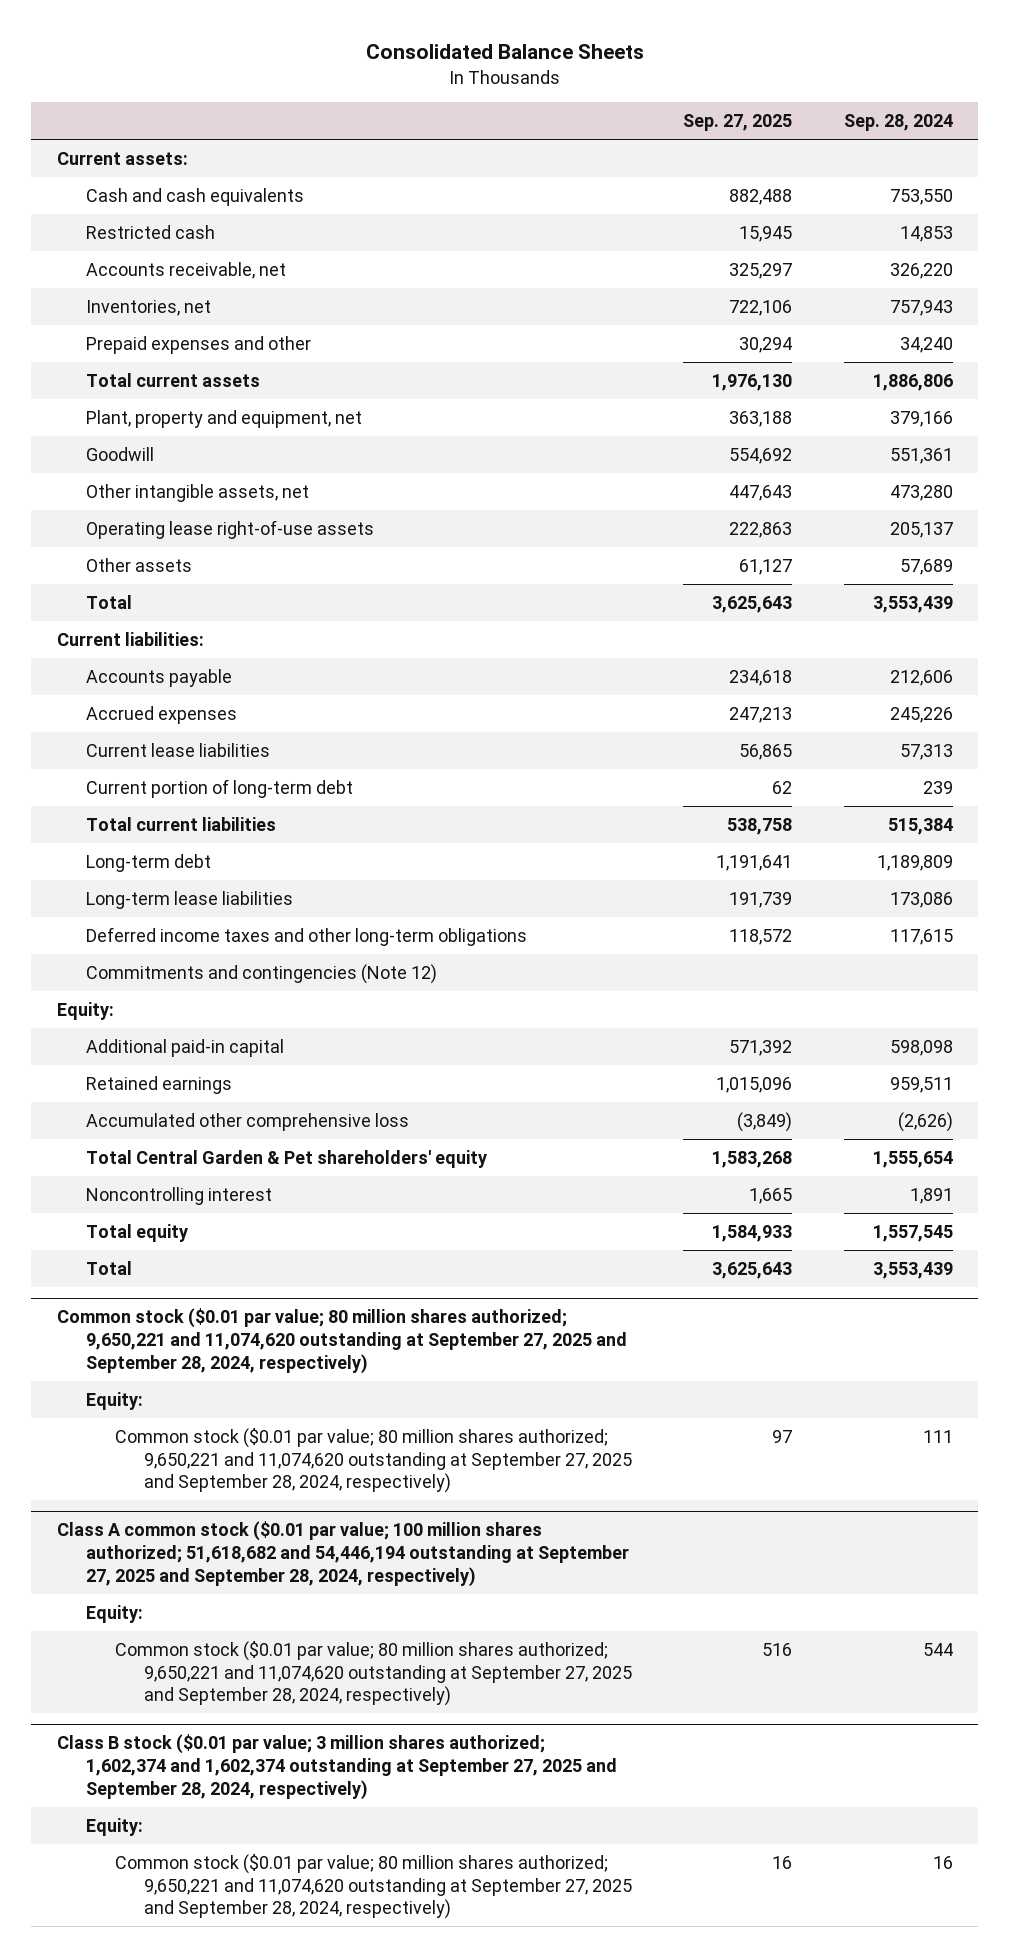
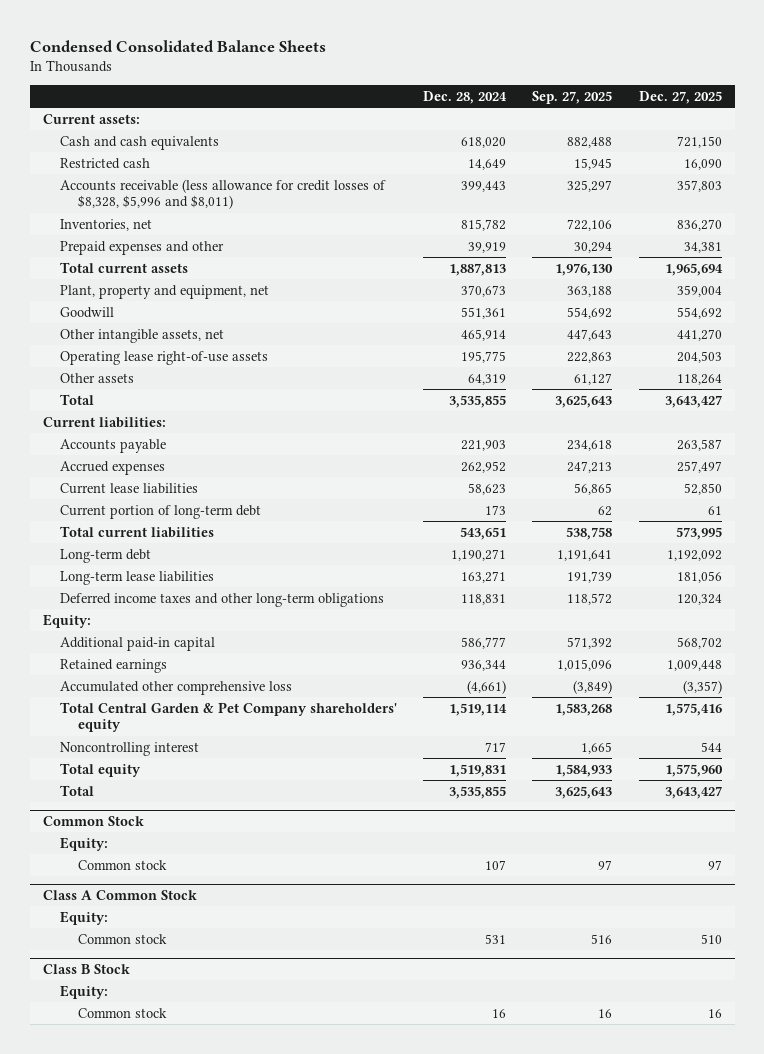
[365,44,644,60] Consolidated Balance Sheets -> [29,39,326,52] Condensed Consolidated Balance Sheets
[843,113,953,131] Sep. 28, 2024 -> none
none -> [423,91,508,105] Dec. 28, 2024
none -> [638,91,722,105] Dec. 27, 2025
[85,262,286,280] Accounts receivable, net -> [60,178,387,210] Accounts receivable (less allowance for credit losses of $8,328, $5,996 and $8,011)
[85,964,437,985] Commitments and contingencies (Note 12) -> none
[85,1150,487,1169] Total Central Garden & Pet shareholders' equity -> [60,701,398,733] Total Central Garden & Pet Company shareholders' equity
[56,1308,627,1374] Common stock ($0.01 par value; 80 million shares authorized; 9,650,221 and 11,074,620 outstanding at September 27, 2025 and September 28, 2024, respectively) -> [42,816,144,827] Common Stock
[114,1428,632,1494] Common stock ($0.01 par value; 80 million shares authorized; 9,650,221 and 11,074,620 outstanding at September 27, 2025 and September 28, 2024, respectively) -> [77,859,167,870] Common stock
[56,1521,629,1587] Class A common stock ($0.01 par value; 100 million shares authorized; 51,618,682 and 54,446,194 outstanding at September 27, 2025 and September 28, 2024, respectively) -> [42,890,197,901] Class A Common Stock
[114,1641,632,1707] Common stock ($0.01 par value; 80 million shares authorized; 9,650,221 and 11,074,620 outstanding at September 27, 2025 and September 28, 2024, respectively) -> [77,933,167,944] Common stock
[56,1734,617,1800] Class B stock ($0.01 par value; 3 million shares authorized; 1,602,374 and 1,602,374 outstanding at September 27, 2025 and September 28, 2024, respectively) -> [42,964,130,975] Class B Stock
[114,1854,632,1920] Common stock ($0.01 par value; 80 million shares authorized; 9,650,221 and 11,074,620 outstanding at September 27, 2025 and September 28, 2024, respectively) -> [77,1007,167,1018] Common stock

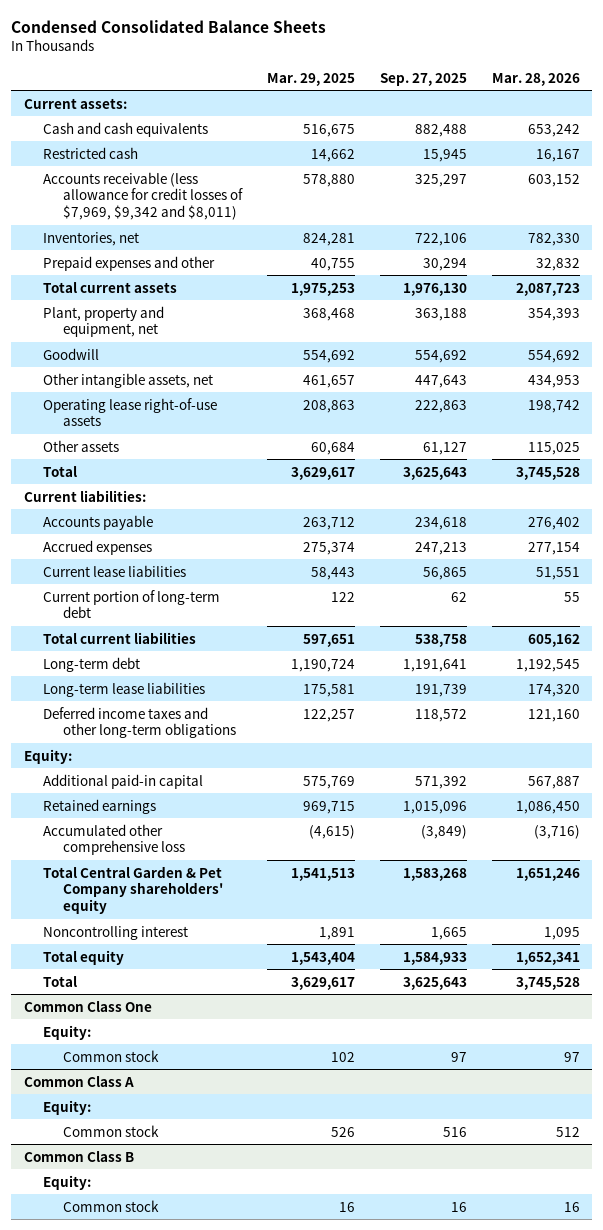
[423,91,508,105] Dec. 28, 2024 -> none
[638,91,722,105] Dec. 27, 2025 -> none
none -> [266,72,355,86] Mar. 29, 2025
none -> [491,72,580,86] Mar. 28, 2026
[60,178,387,210] Accounts receivable (less allowance for credit losses of $8,328, $5,996 and $8,011) -> [43,171,243,221] Accounts receivable (less allowance for credit losses of $7,969, $9,342 and $8,011)
[42,816,144,827] Common Stock -> [23,1000,152,1012] Common Class One
[42,890,197,901] Class A Common Stock -> [23,1075,134,1087] Common Class A
[42,964,130,975] Class B Stock -> [23,1150,134,1162] Common Class B

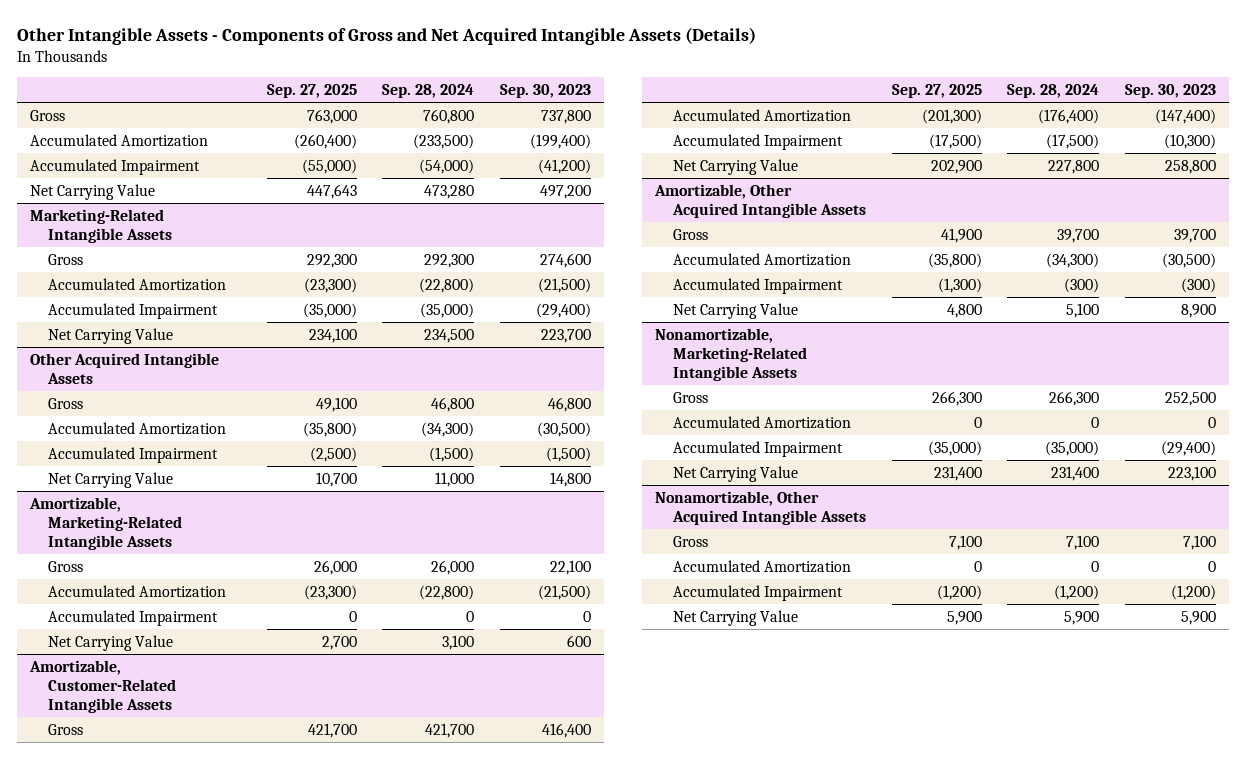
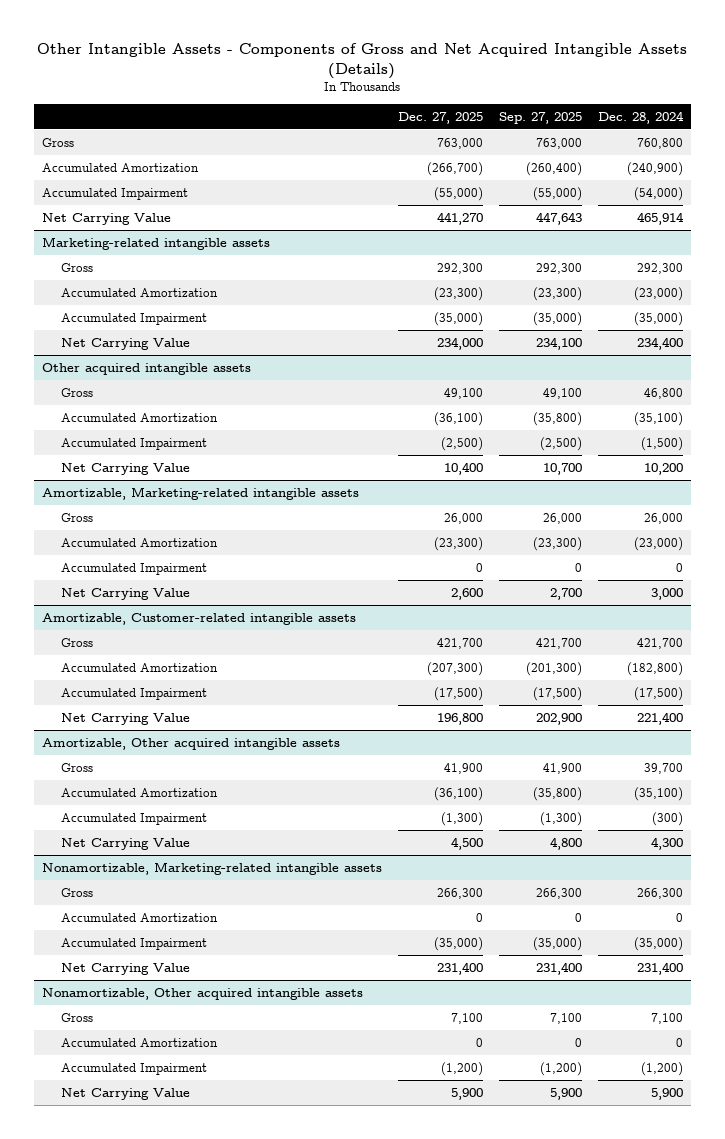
[382,83,475,98] Sep. 28, 2024 -> none
[499,83,591,98] Sep. 30, 2023 -> none
none -> [397,111,483,124] Dec. 27, 2025
none -> [597,110,684,124] Dec. 28, 2024
[29,208,172,243] Marketing-Related Intangible Assets -> [41,236,270,250] Marketing-related intangible assets
[29,352,219,384] Other Acquired Intangible Assets -> [41,362,251,375] Other acquired intangible assets
[28,496,182,550] Amortizable, Marketing-Related Intangible Assets -> [41,486,359,500] Amortizable, Marketing-related intangible assets
[28,659,176,713] Amortizable, Customer-Related Intangible Assets -> [41,612,356,625] Amortizable, Customer-related intangible assets
[653,183,866,218] Amortizable, Other Acquired Intangible Assets -> [41,737,340,750] Amortizable, Other acquired intangible assets
[654,327,807,381] Nonamortizable, Marketing-Related Intangible Assets -> [41,861,382,875] Nonamortizable, Marketing-related intangible assets
[654,490,866,525] Nonamortizable, Other Acquired Intangible Assets -> [41,987,363,1000] Nonamortizable, Other acquired intangible assets

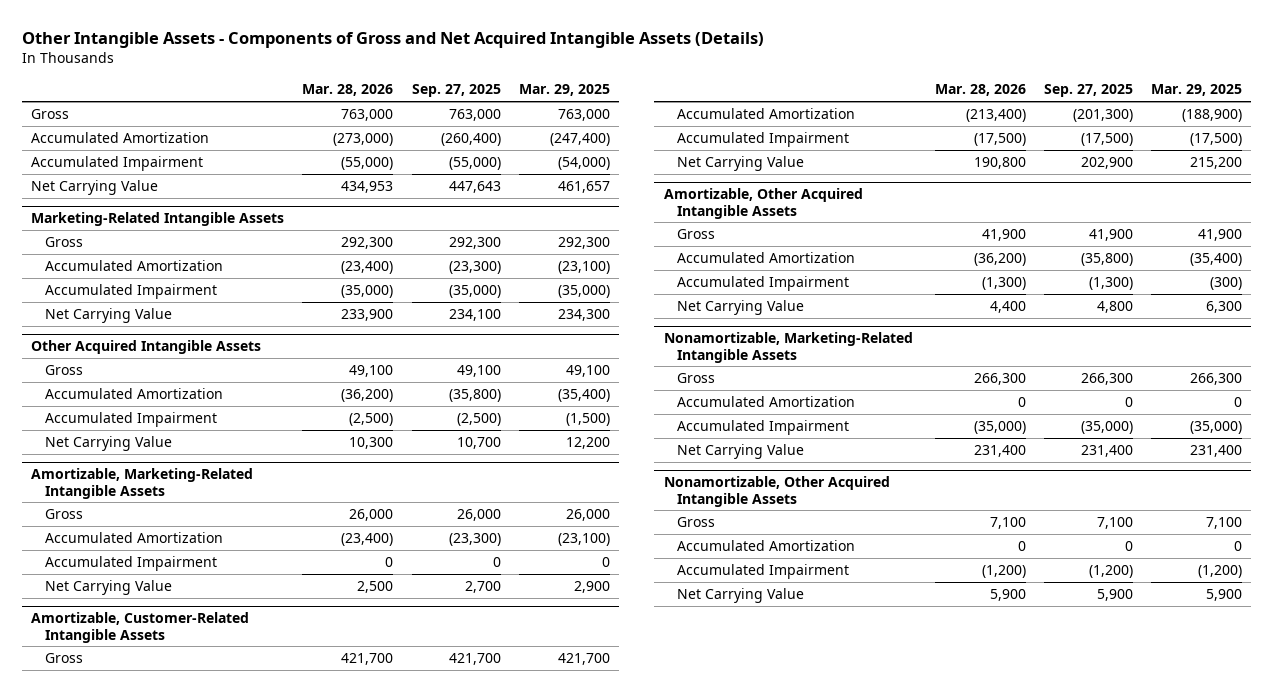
[397,111,483,124] Dec. 27, 2025 -> none
[597,110,684,124] Dec. 28, 2024 -> none
none -> [302,84,394,97] Mar. 28, 2026
none -> [518,84,610,97] Mar. 29, 2025
[41,236,270,250] Marketing-related intangible assets -> [31,212,285,227] Marketing-Related Intangible Assets
[41,362,251,375] Other acquired intangible assets -> [31,340,262,355] Other Acquired Intangible Assets
[41,486,359,500] Amortizable, Marketing-related intangible assets -> [31,468,254,499] Amortizable, Marketing-Related Intangible Assets
[41,612,356,625] Amortizable, Customer-related intangible assets -> [31,612,250,643] Amortizable, Customer-Related Intangible Assets
[41,737,340,750] Amortizable, Other acquired intangible assets -> [663,188,863,219] Amortizable, Other Acquired Intangible Assets
[41,861,382,875] Nonamortizable, Marketing-related intangible assets -> [663,332,913,363] Nonamortizable, Marketing-Related Intangible Assets
[41,987,363,1000] Nonamortizable, Other acquired intangible assets -> [663,476,890,507] Nonamortizable, Other Acquired Intangible Assets

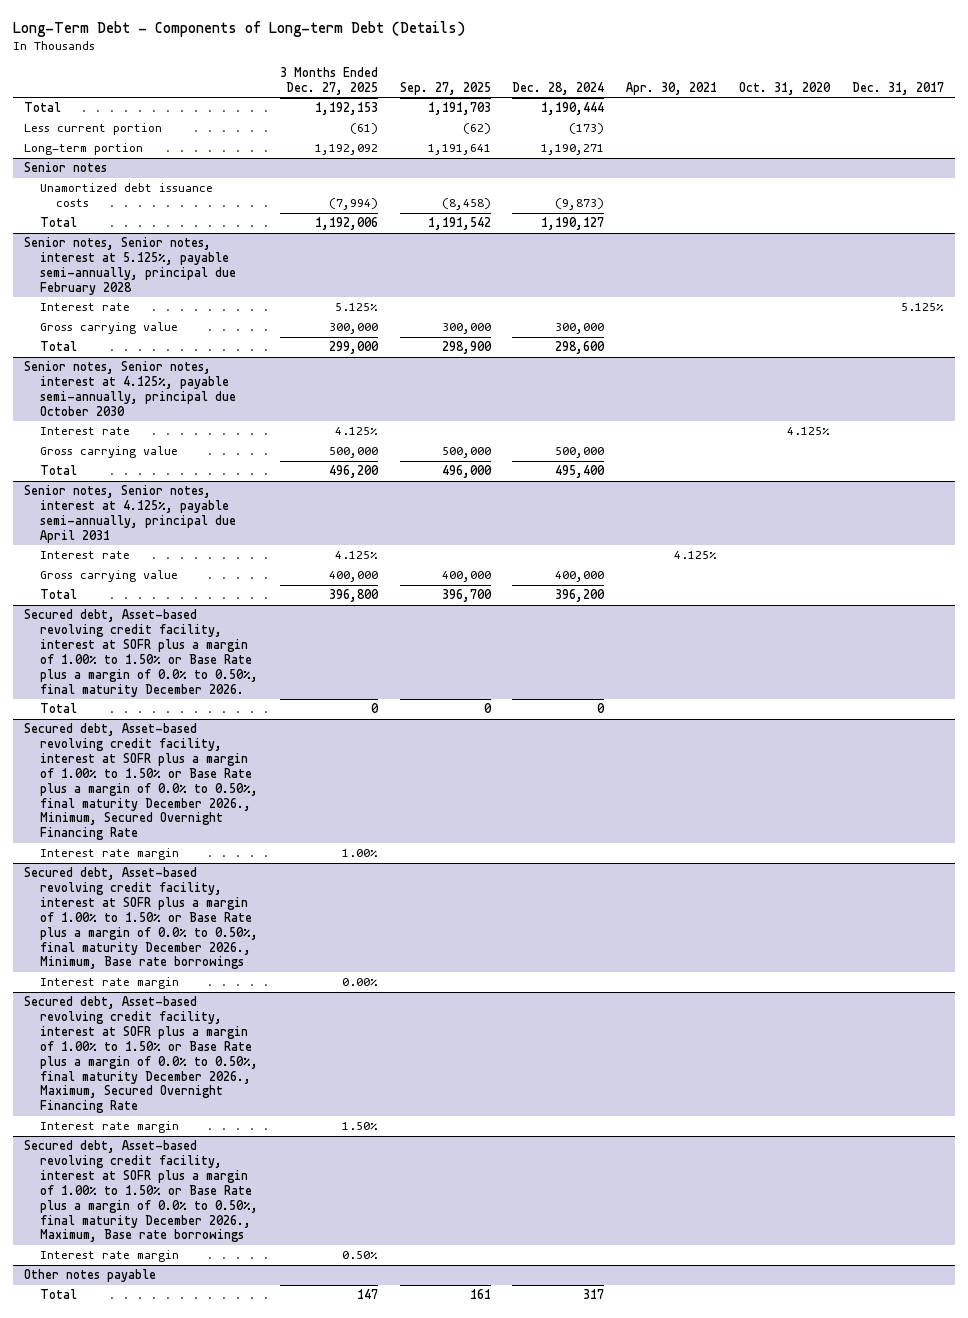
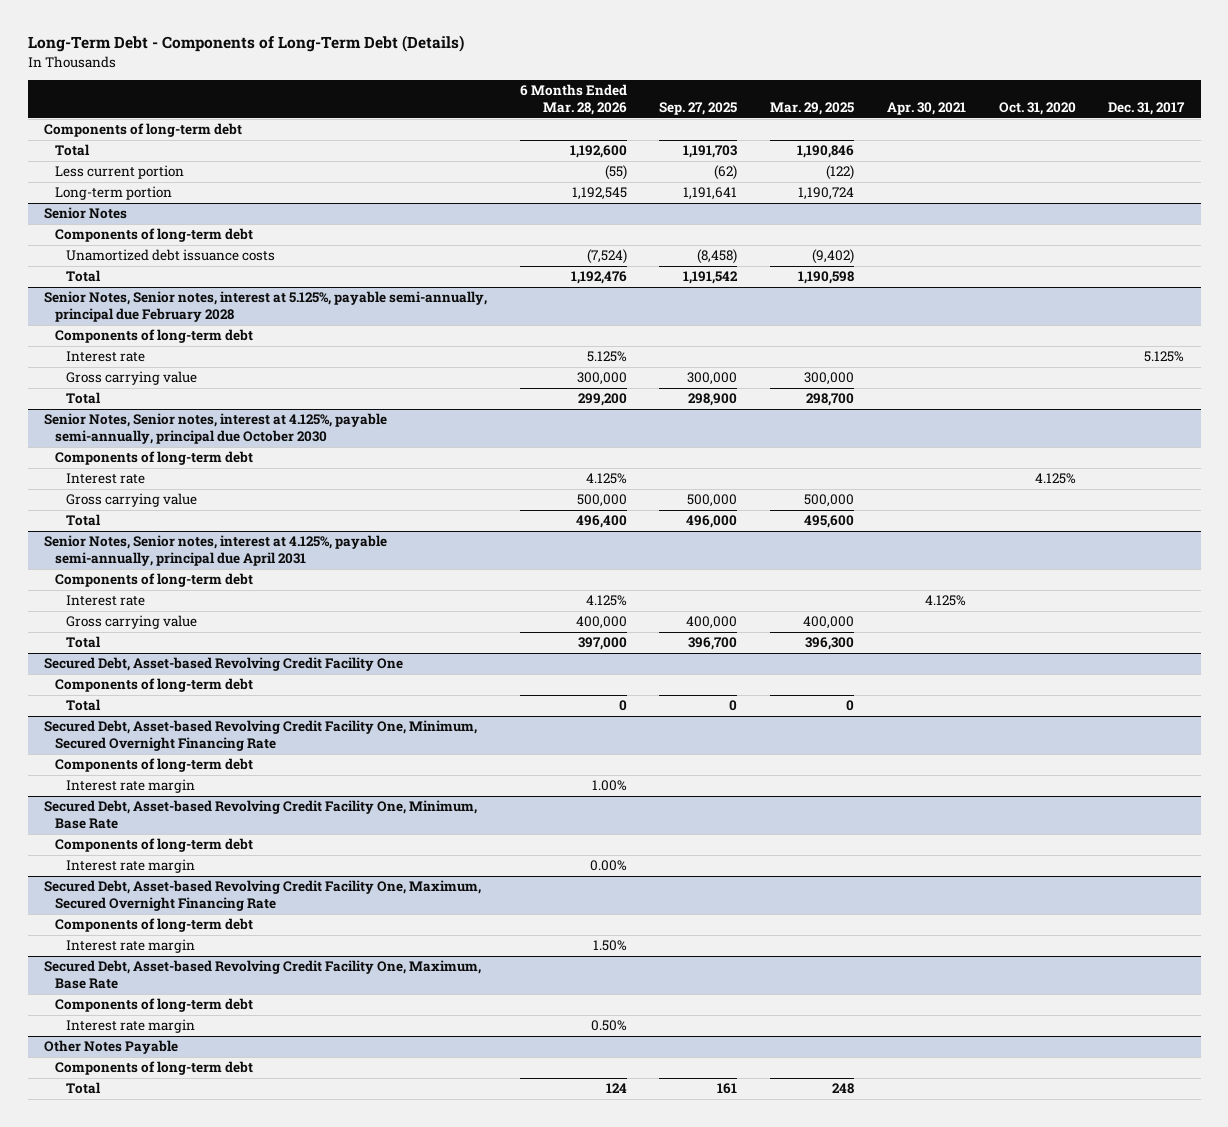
[13,21,466,38] Long-Term Debt - Components of Long-term Debt (Details) -> [27,35,464,53] Long-Term Debt - Components of Long-Term Debt (Details)
[279,66,378,95] 3 Months Ended Dec. 27, 2025 -> none
[512,81,605,95] Dec. 28, 2024 -> none
none -> [519,84,627,116] 6 Months Ended Mar. 28, 2026
none -> [770,102,855,116] Mar. 29, 2025
none -> [44,123,243,138] Components of long-term debt
[24,162,108,173] Senior notes -> [44,207,128,220] Senior Notes
none -> [55,228,254,243] Components of long-term debt
[24,237,237,295] Senior notes, Senior notes, interest at 5.125%, payable semi-annually, principal due February 2028 -> [44,291,488,323] Senior Notes, Senior notes, interest at 5.125%, payable semi-annually, principal due February 2028
none -> [55,329,254,344] Components of long-term debt
[24,361,237,416] Senior notes, Senior notes, interest at 4.125%, payable semi-annually, principal due October 2030 -> [44,413,388,445] Senior Notes, Senior notes, interest at 4.125%, payable semi-annually, principal due October 2030
none -> [55,451,254,466] Components of long-term debt
[24,485,237,543] Senior notes, Senior notes, interest at 4.125%, payable semi-annually, principal due April 2031 -> [44,535,388,567] Senior Notes, Senior notes, interest at 4.125%, payable semi-annually, principal due April 2031
none -> [55,573,254,588] Components of long-term debt
[24,609,259,697] Secured debt, Asset-based revolving credit facility, interest at SOFR plus a margin of 1.00% to 1.50% or Base Rate plus a margin of 0.0% to 0.50%, final maturity December 2026. -> none
none -> [44,657,404,672] Secured Debt, Asset-based Revolving Credit Facility One
none -> [55,678,254,693] Components of long-term debt
[24,723,259,841] Secured debt, Asset-based revolving credit facility, interest at SOFR plus a margin of 1.00% to 1.50% or Base Rate plus a margin of 0.0% to 0.50%, final maturity December 2026., Minimum, Secured Overnight Financing Rate -> none
none -> [44,720,478,752] Secured Debt, Asset-based Revolving Credit Facility One, Minimum, Secured Overnight Financing Rate
none -> [55,758,254,773] Components of long-term debt
[24,867,259,970] Secured debt, Asset-based revolving credit facility, interest at SOFR plus a margin of 1.00% to 1.50% or Base Rate plus a margin of 0.0% to 0.50%, final maturity December 2026., Minimum, Base rate borrowings -> none
none -> [44,800,478,830] Secured Debt, Asset-based Revolving Credit Facility One, Minimum, Base Rate
none -> [55,838,254,853] Components of long-term debt
[24,996,259,1114] Secured debt, Asset-based revolving credit facility, interest at SOFR plus a margin of 1.00% to 1.50% or Base Rate plus a margin of 0.0% to 0.50%, final maturity December 2026., Maximum, Secured Overnight Financing Rate -> none
none -> [44,880,482,912] Secured Debt, Asset-based Revolving Credit Facility One, Maximum, Secured Overnight Financing Rate
none -> [55,918,254,933] Components of long-term debt
[24,1140,259,1243] Secured debt, Asset-based revolving credit facility, interest at SOFR plus a margin of 1.00% to 1.50% or Base Rate plus a margin of 0.0% to 0.50%, final maturity December 2026., Maximum, Base rate borrowings -> none
none -> [44,960,482,990] Secured Debt, Asset-based Revolving Credit Facility One, Maximum, Base Rate
none -> [55,998,254,1013] Components of long-term debt
[24,1269,157,1283] Other notes payable -> [44,1040,179,1055] Other Notes Payable
none -> [55,1061,254,1076] Components of long-term debt

